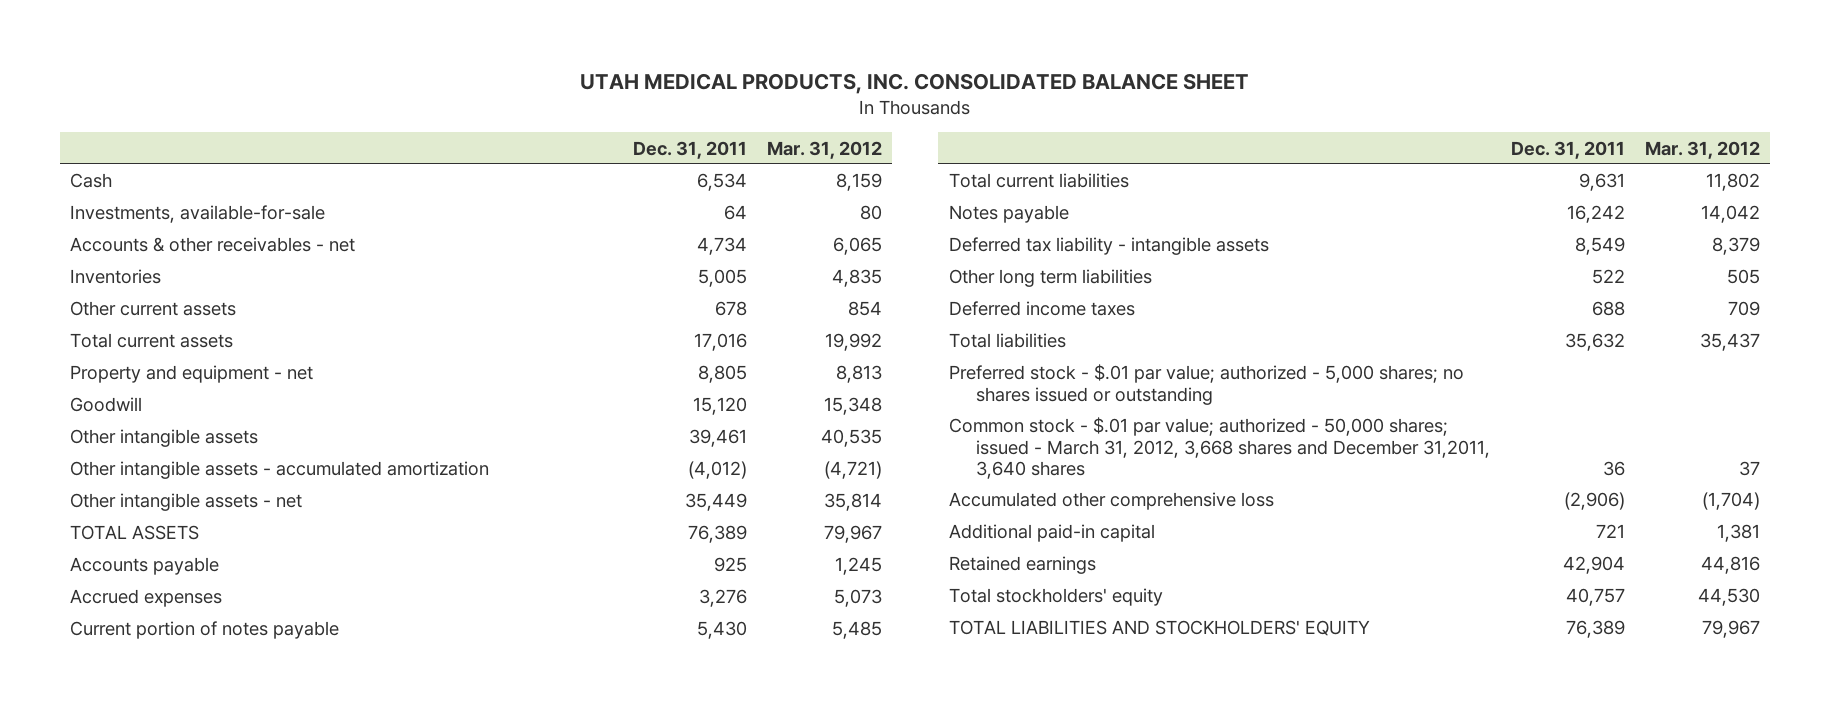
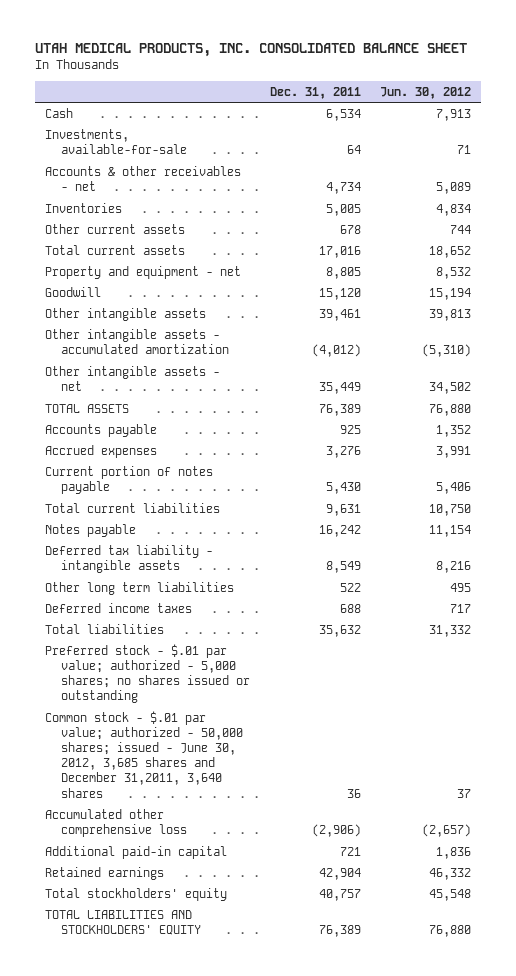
[766,140,882,159] Mar. 31, 2012 -> none
none -> [380,86,472,99] Jun. 30, 2012
[948,417,1491,480] Common stock - $.01 par value; authorized - 50,000 shares; issued - March 31, 2012, 3,668 shares and December 31,2011, 3,640 shares -> [45,710,244,798] Common stock - $.01 par value; authorized - 50,000 shares; issued - June 30, 2012, 3,685 shares and December 31,2011, 3,640 shares

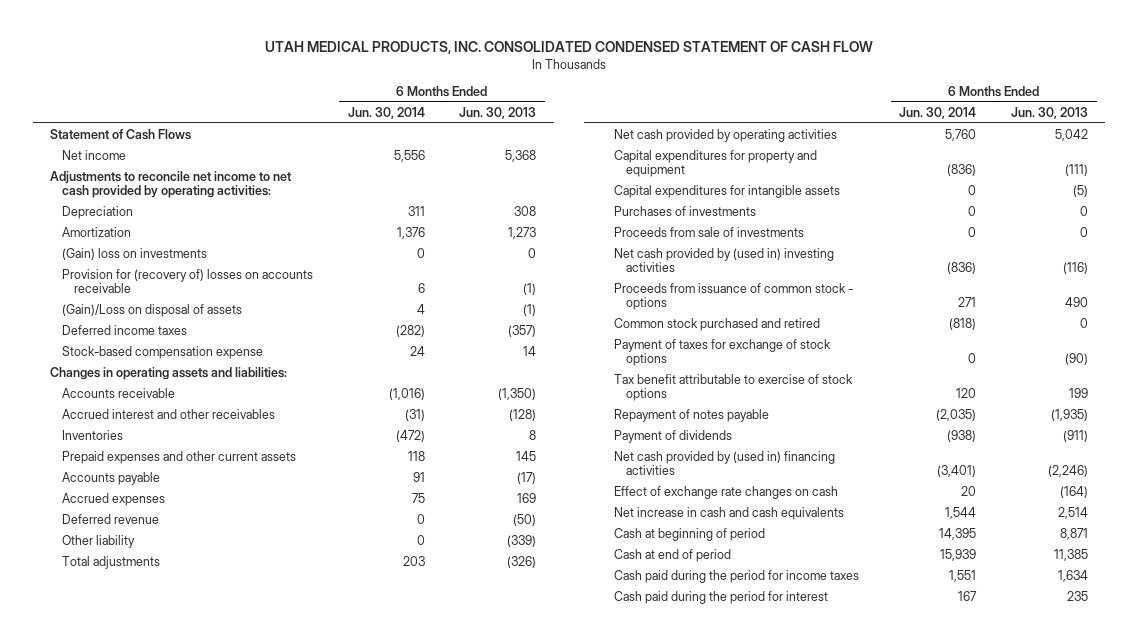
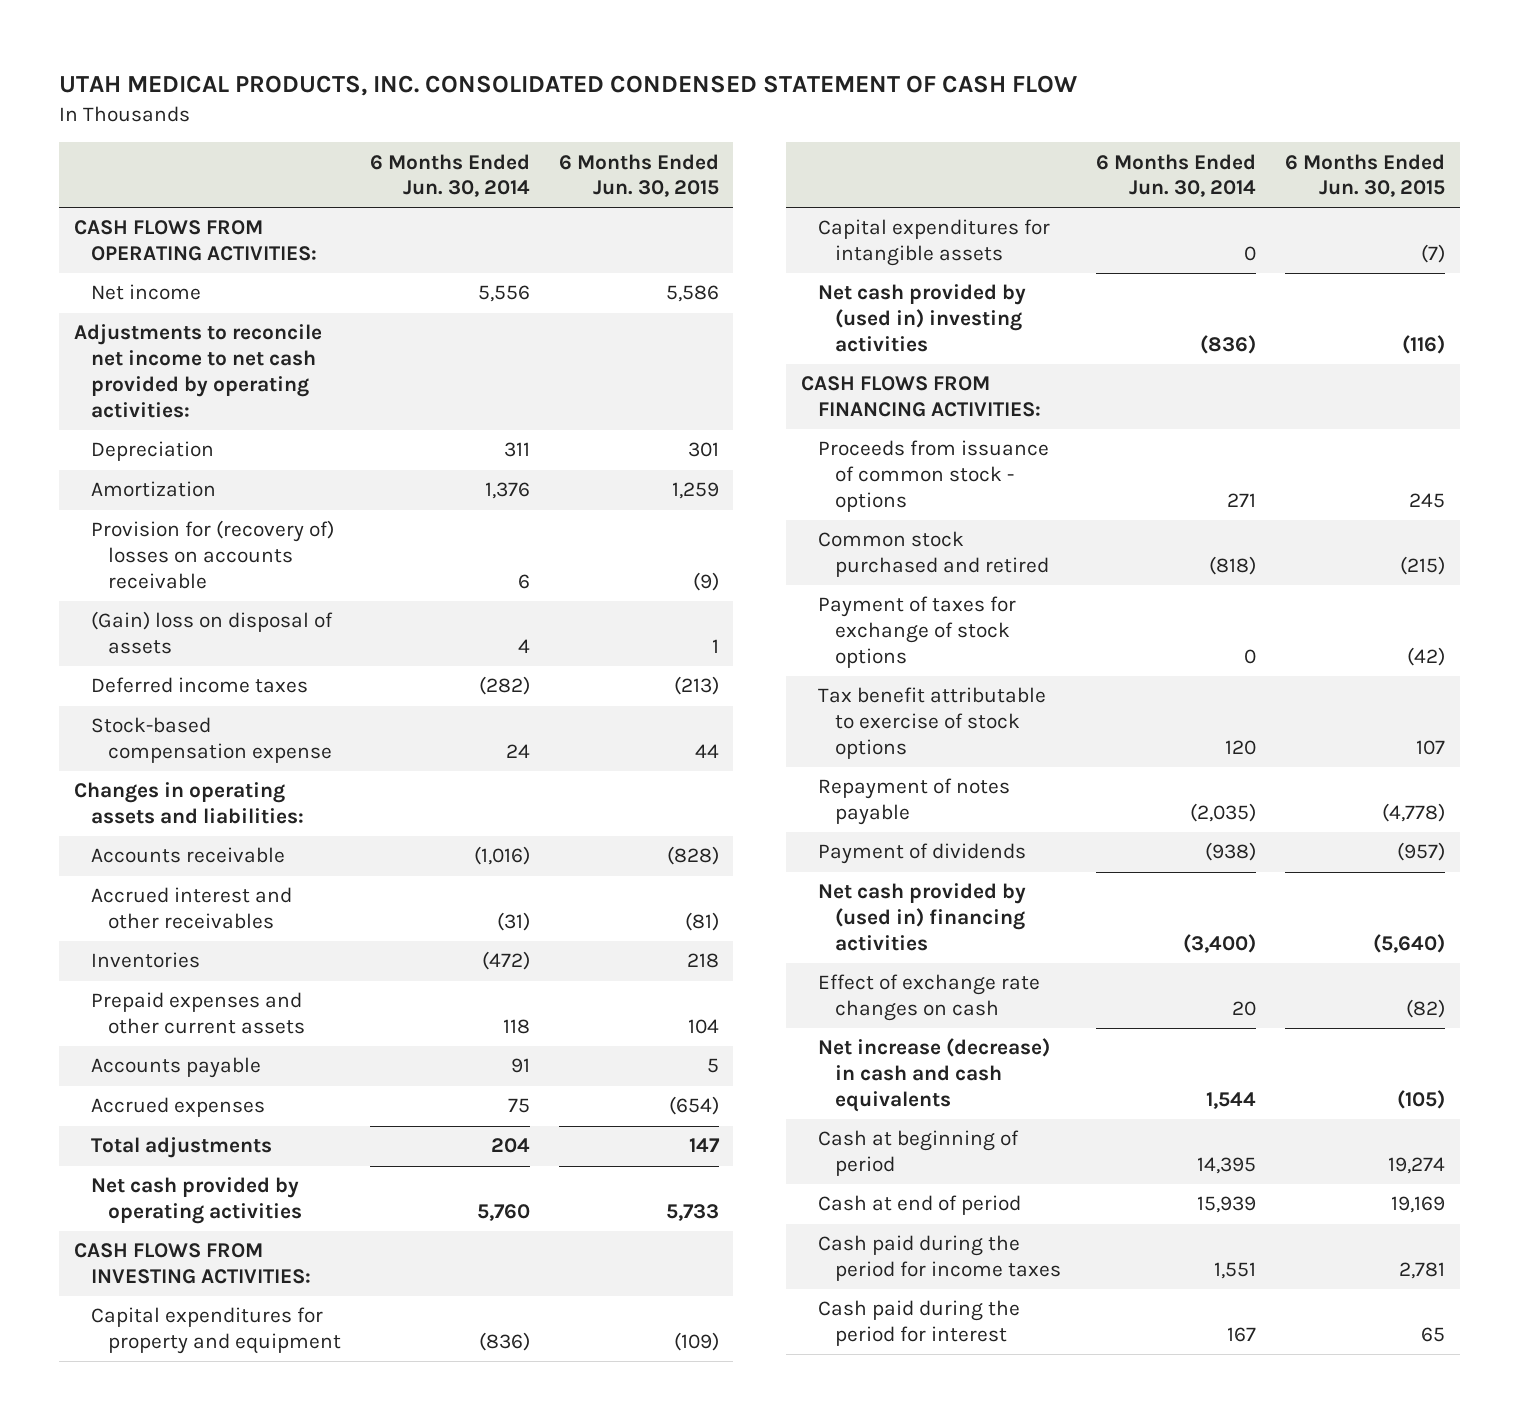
[459,106,537,119] Jun. 30, 2013 -> none
none -> [558,153,719,198] 6 Months Ended Jun. 30, 2015
[50,128,192,140] Statement of Cash Flows -> none
none -> [73,220,317,262] CASH FLOWS FROM OPERATING ACTIVITIES:
[62,247,208,260] (Gain) loss on investments -> none
[62,303,243,317] (Gain)/Loss on disposal of assets -> [90,611,333,655] (Gain) loss on disposal of assets
[62,513,160,524] Deferred revenue -> none
[62,534,136,548] Other liability -> none
[402,555,425,566] 203 -> [490,1138,530,1154] 204
none -> [73,1243,311,1285] CASH FLOWS FROM INVESTING ACTIVITIES:
[613,205,756,216] Purchases of investments -> none
[613,226,804,237] Proceeds from sale of investments -> none
none -> [800,376,1041,418] CASH FLOWS FROM FINANCING ACTIVITIES:
[937,465,977,478] (3,401) -> [1183,934,1257,954] (3,400)
[613,506,844,520] Net increase in cash and cash equivalents -> [817,1038,1050,1113] Net increase (decrease) in cash and cash equivalents

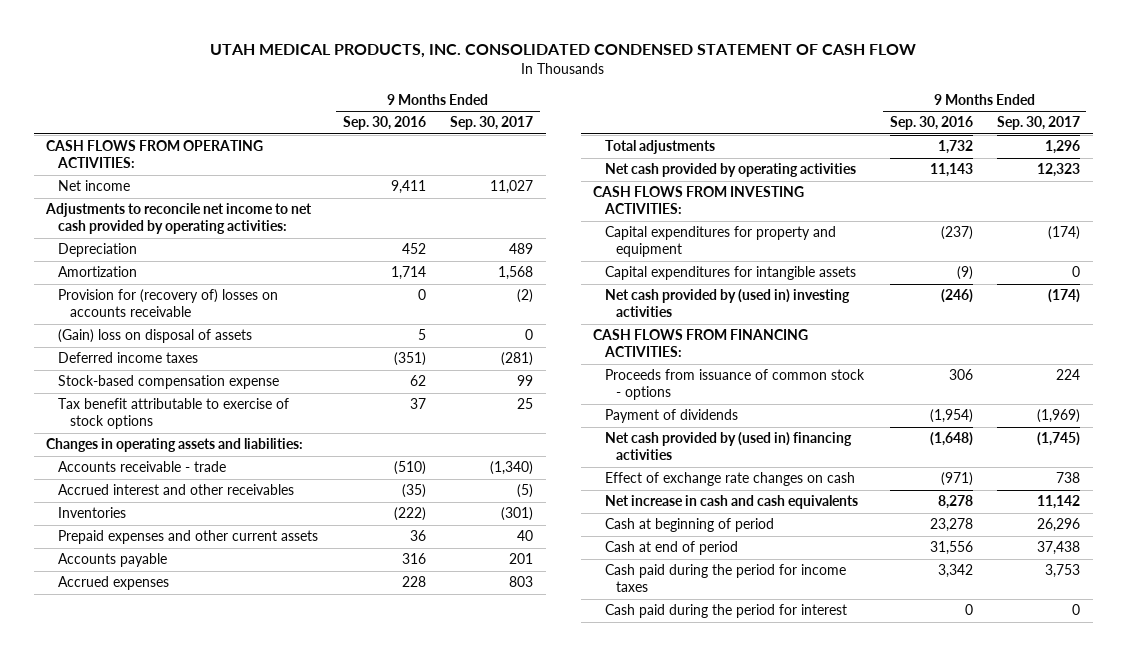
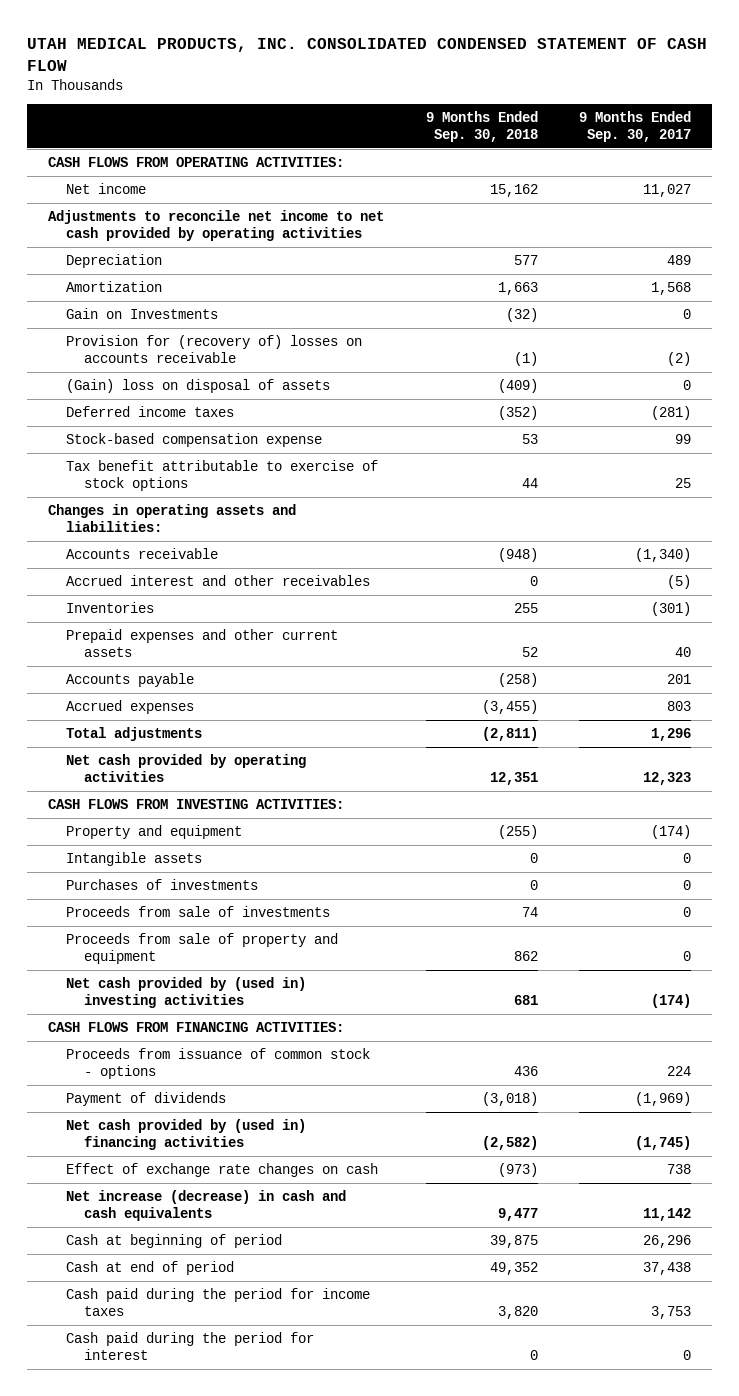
[342,116,426,131] Sep. 30, 2016 -> none
none -> [425,111,538,142] 9 Months Ended Sep. 30, 2018
[45,203,313,235] Adjustments to reconcile net income to net cash provided by operating activities: -> [47,210,384,241] Adjustments to reconcile net income to net cash provided by operating activities
none -> [65,308,218,320] Gain on Investments
[57,461,226,473] Accounts receivable - trade -> [65,548,218,560] Accounts receivable
[604,226,836,258] Capital expenditures for property and equipment -> [65,825,242,840] Property and equipment
[604,266,856,281] Capital expenditures for intangible assets -> [65,852,202,867] Intangible assets
none -> [65,879,258,891] Purchases of investments
none -> [65,906,330,918] Proceeds from sale of investments
none -> [65,933,338,964] Proceeds from sale of property and equipment
[604,495,858,510] Net increase in cash and cash equivalents -> [65,1190,346,1221] Net increase (decrease) in cash and cash equivalents

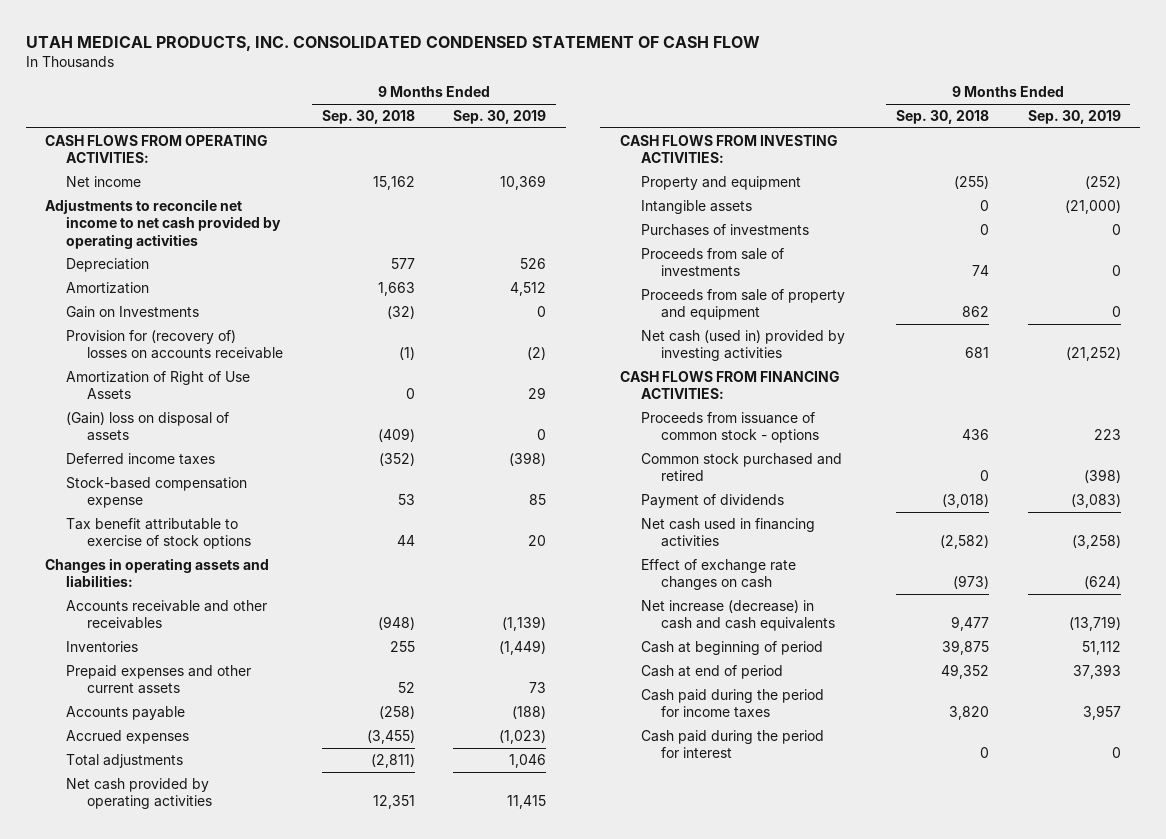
[579,111,692,142] 9 Months Ended Sep. 30, 2017 -> none
none -> [453,110,547,125] Sep. 30, 2019
none -> [66,370,251,400] Amortization of Right of Use Assets
[65,575,370,587] Accrued interest and other receivables -> none
[65,548,218,560] Accounts receivable -> [66,599,268,630] Accounts receivable and other receivables
[65,977,306,1008] Net cash provided by (used in) investing activities -> [640,329,845,362] Net cash (used in) provided by investing activities
none -> [640,452,842,482] Common stock purchased and retired
[65,1119,306,1150] Net cash provided by (used in) financing activities -> [640,517,815,548] Net cash used in financing activities

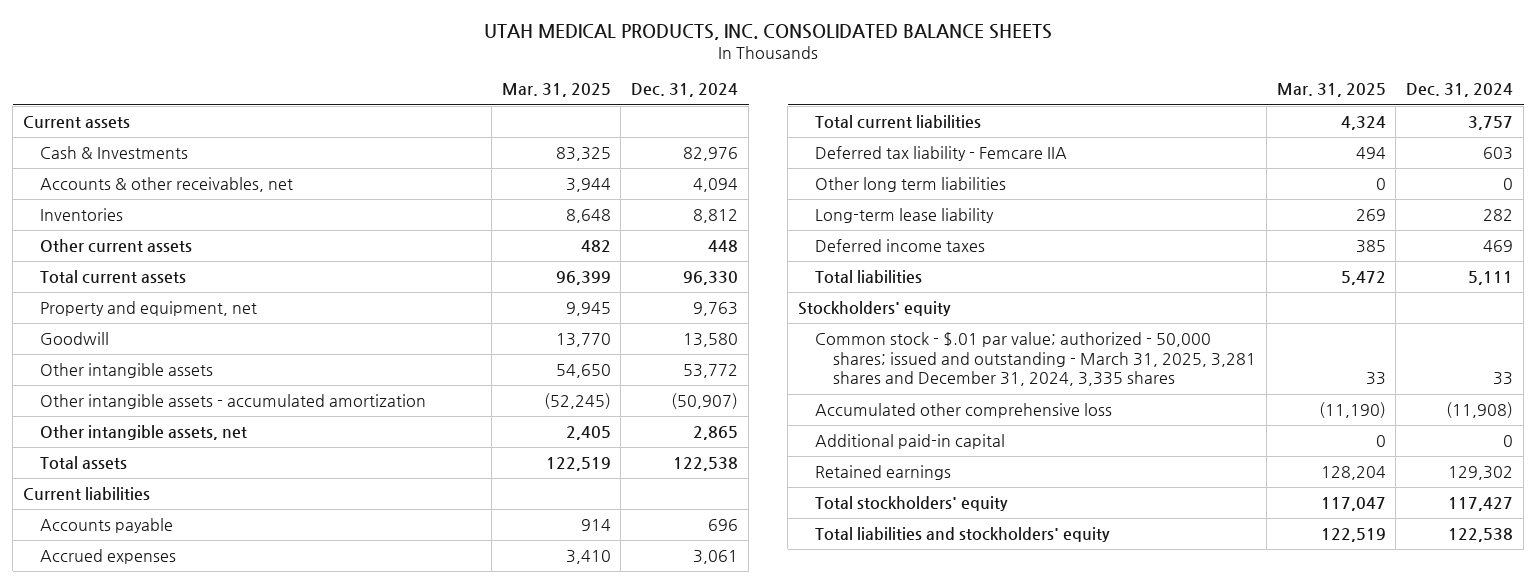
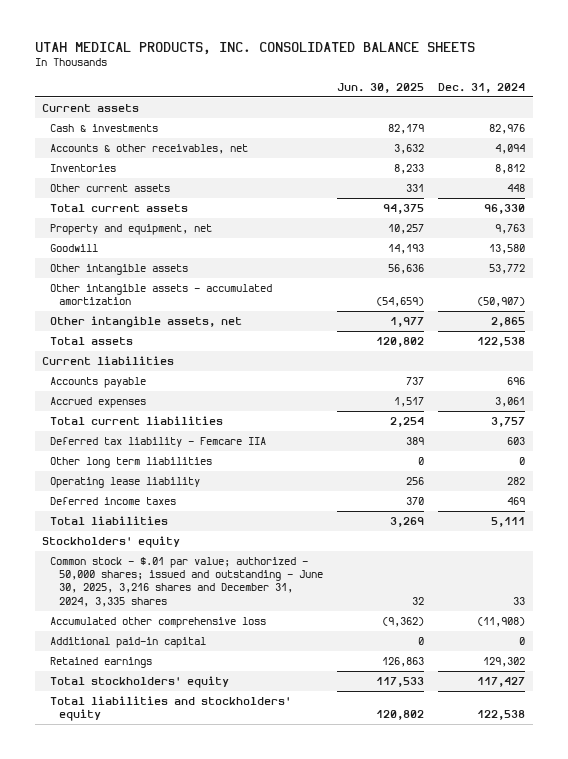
[501,83,611,98] Mar. 31, 2025 -> none
none -> [337,82,425,93] Jun. 30, 2025
[40,145,189,159] Cash & Investments -> [50,124,159,133] Cash & investments
[815,207,995,223] Long-term lease liability -> [50,477,201,489] Operating lease liability
[815,331,1256,387] Common stock - $.01 par value; authorized - 50,000 shares; issued and outstanding - March 31, 2025, 3,281 shares and December 31, 2024, 3,335 shares -> [50,557,323,607] Common stock - $.01 par value; authorized - 50,000 shares; issued and outstanding - June 30, 2025, 3,216 shares and December 31, 2024, 3,335 shares

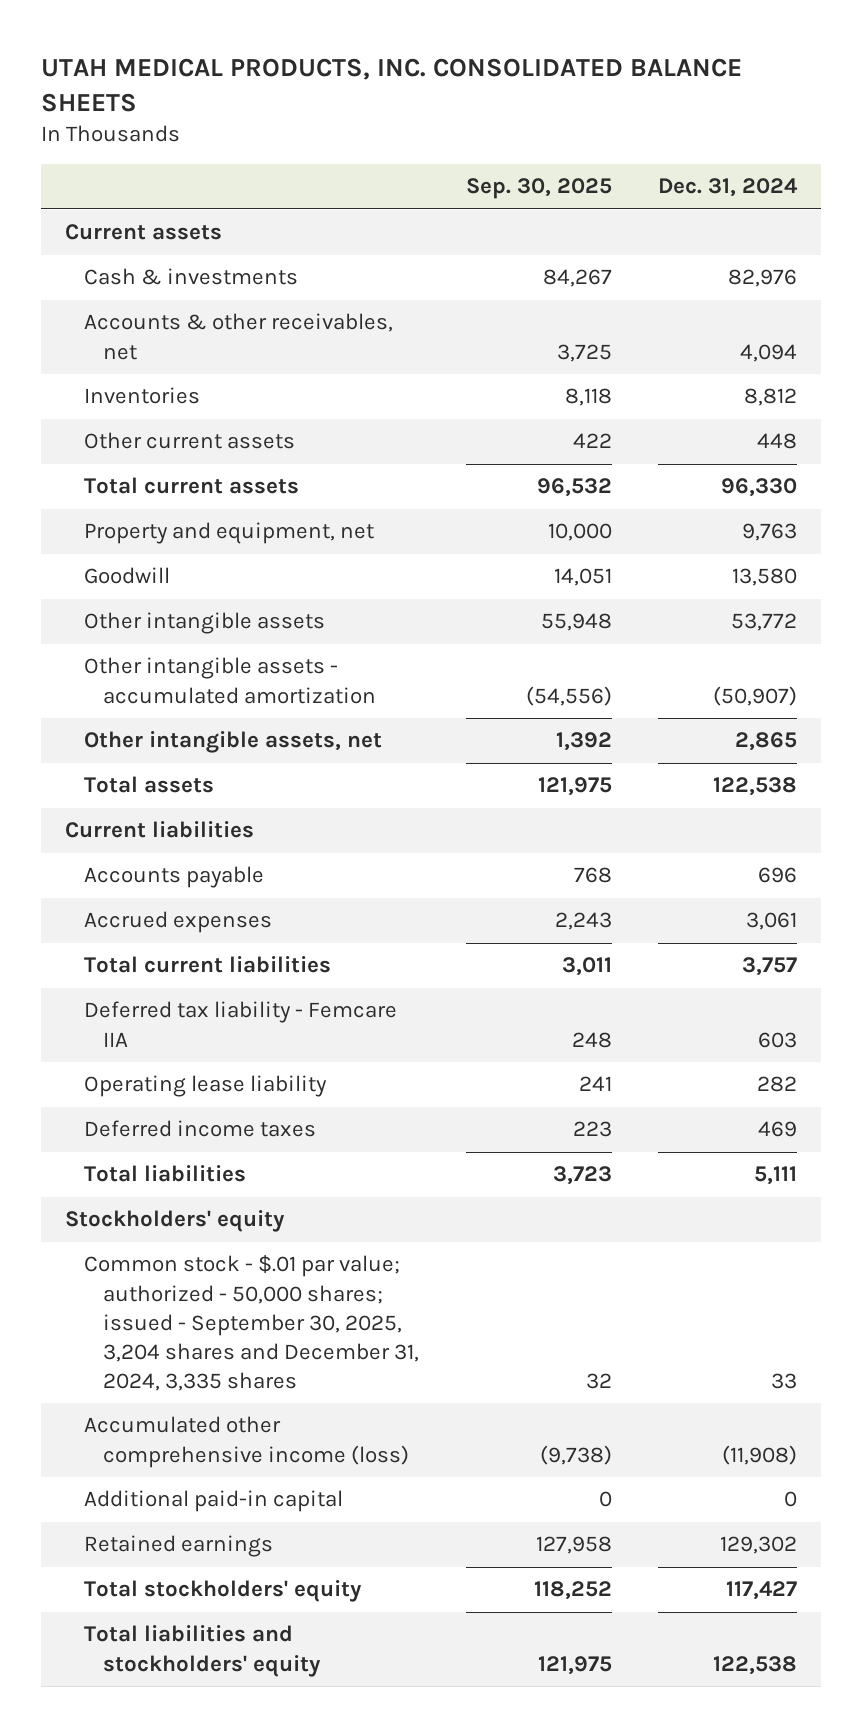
[337,82,425,93] Jun. 30, 2025 -> none
none -> [465,178,612,200] Sep. 30, 2025
[50,457,213,469] Other long term liabilities -> none
[50,557,323,607] Common stock - $.01 par value; authorized - 50,000 shares; issued and outstanding - June 30, 2025, 3,216 shares and December 31, 2024, 3,335 shares -> [83,1255,419,1392] Common stock - $.01 par value; authorized - 50,000 shares; issued - September 30, 2025, 3,204 shares and December 31, 2024, 3,335 shares
[50,617,267,629] Accumulated other comprehensive loss -> [83,1416,409,1468] Accumulated other comprehensive income (loss)

